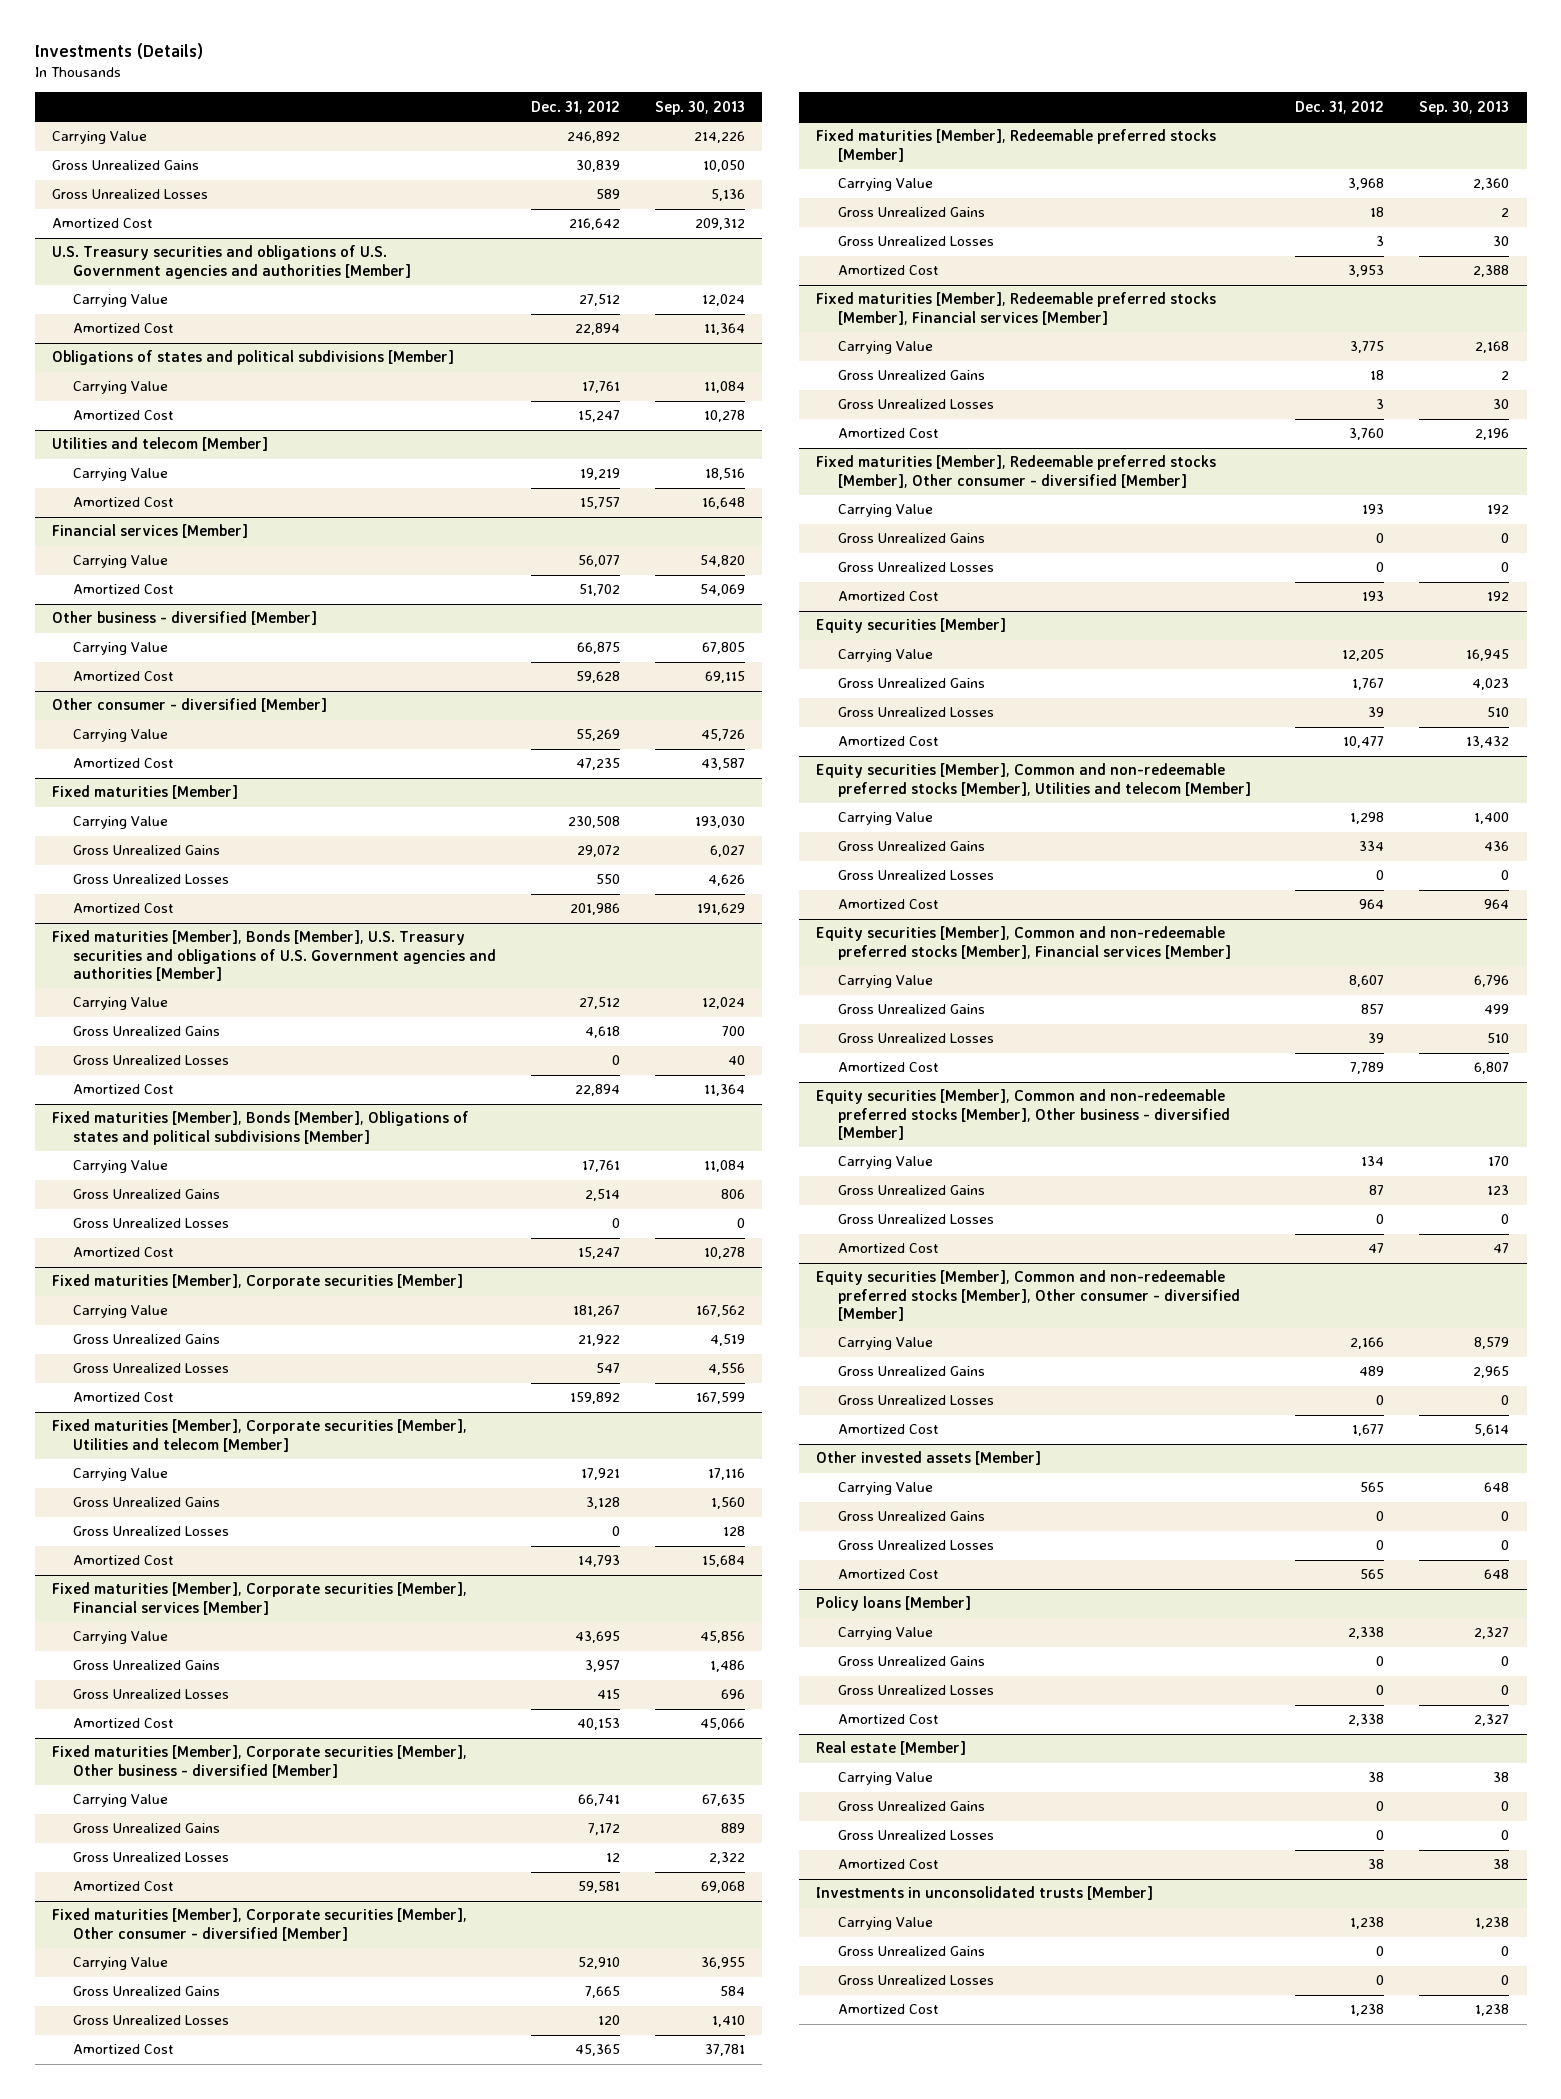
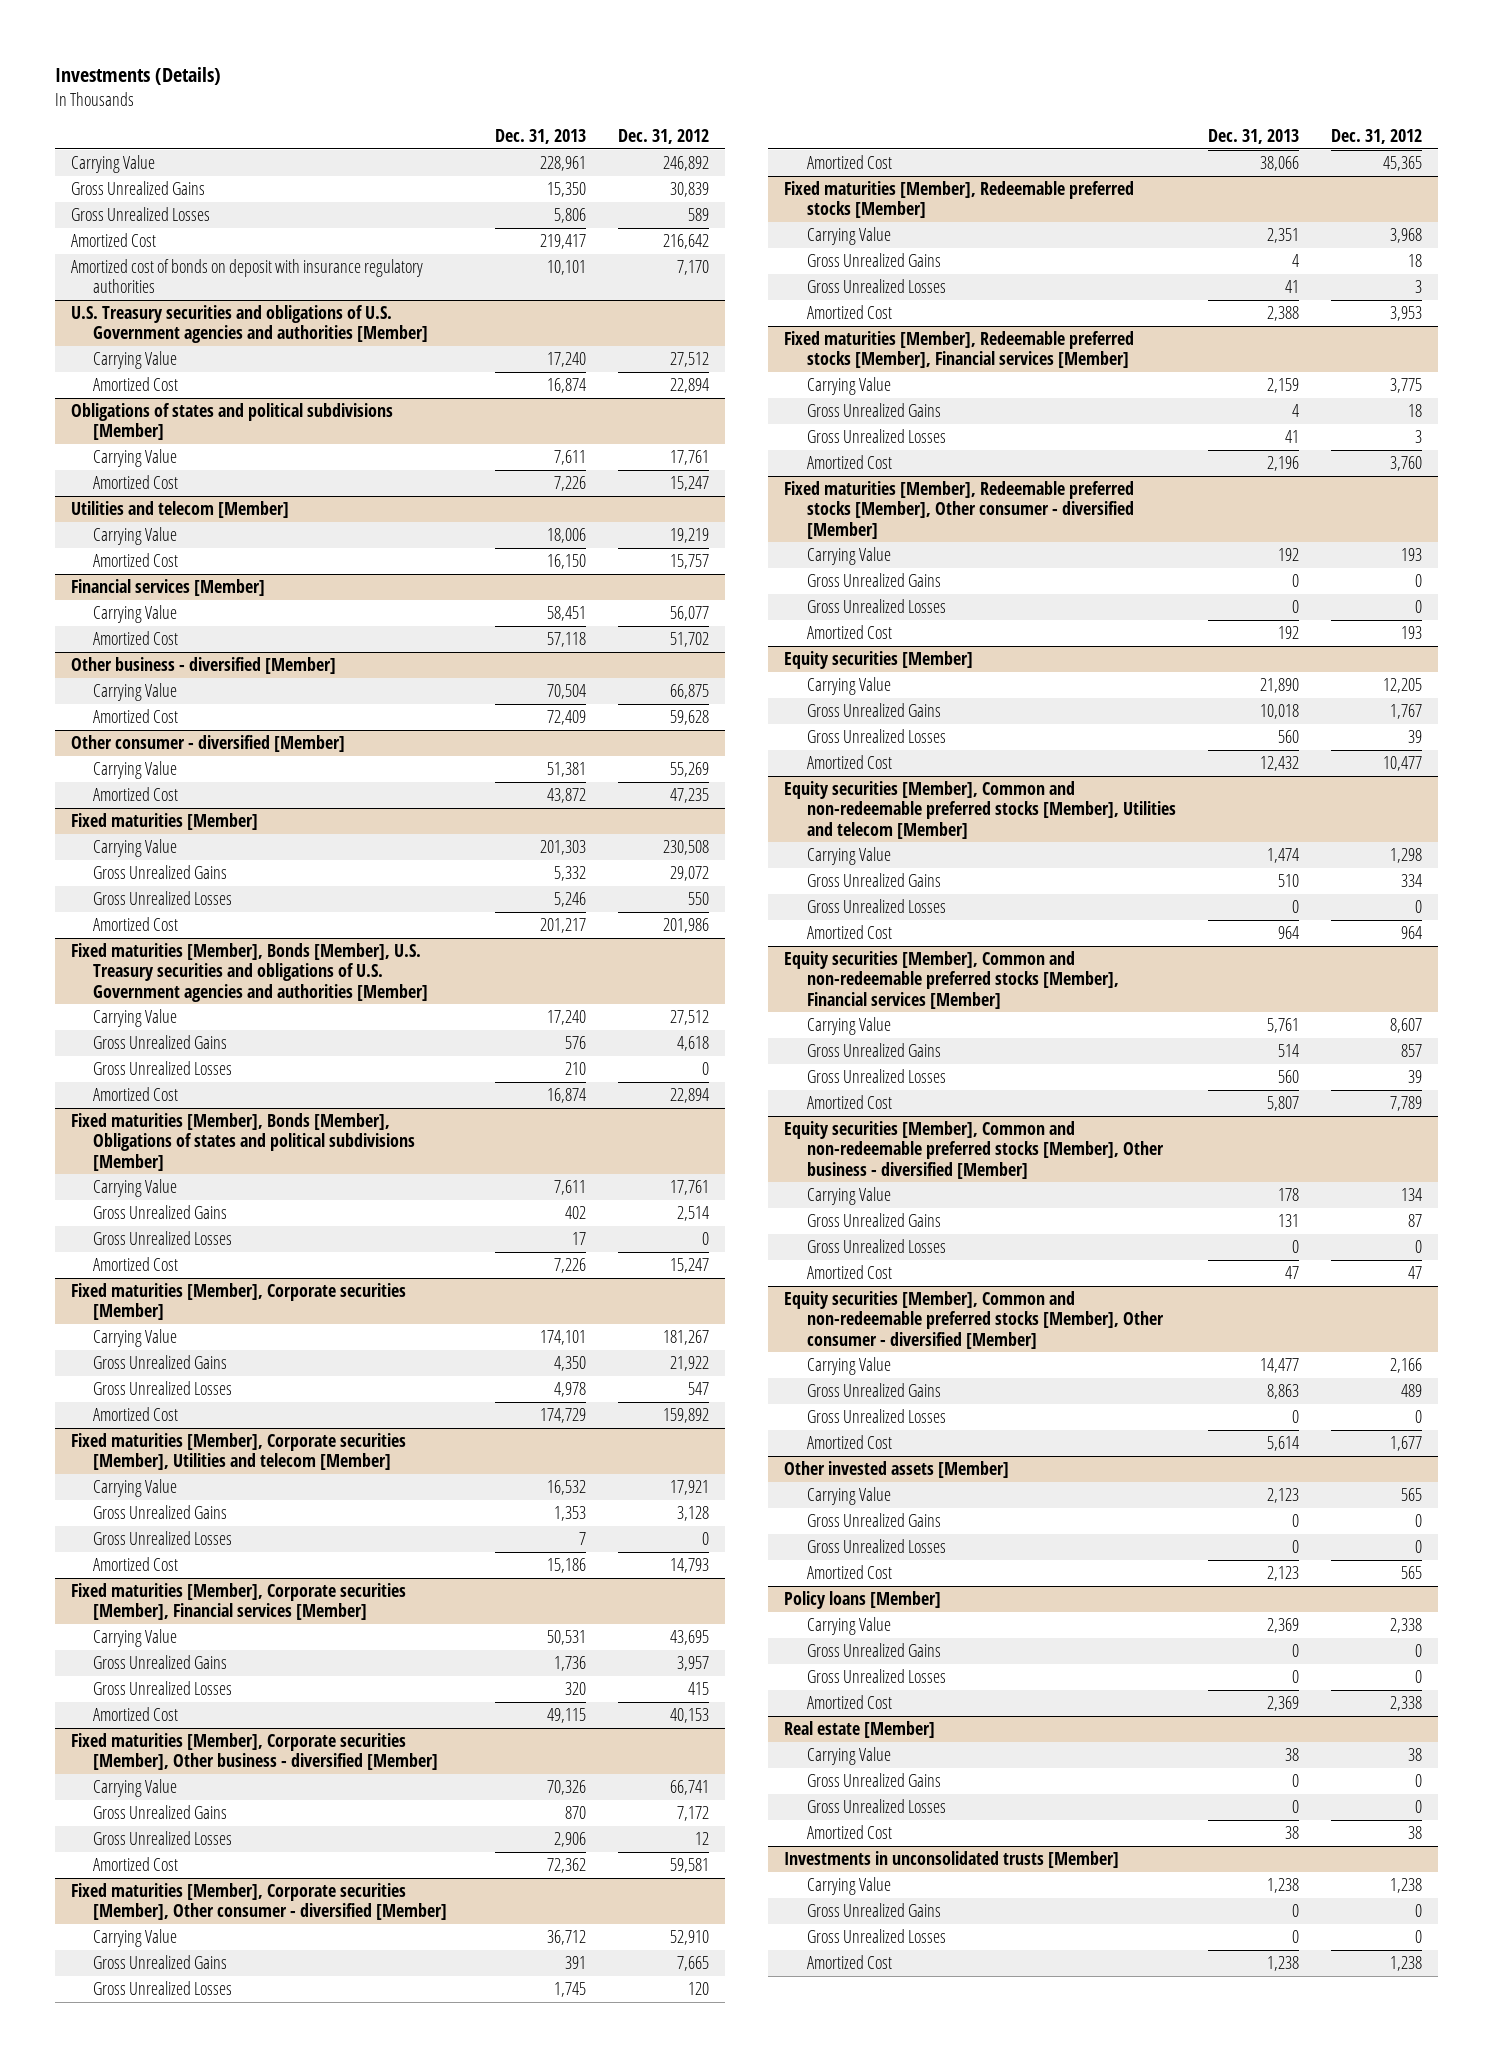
[654,100,745,115] Sep. 30, 2013 -> none
none -> [494,129,586,145] Dec. 31, 2013
none -> [71,258,424,294] Amortized cost of bonds on deposit with insurance regulatory authorities

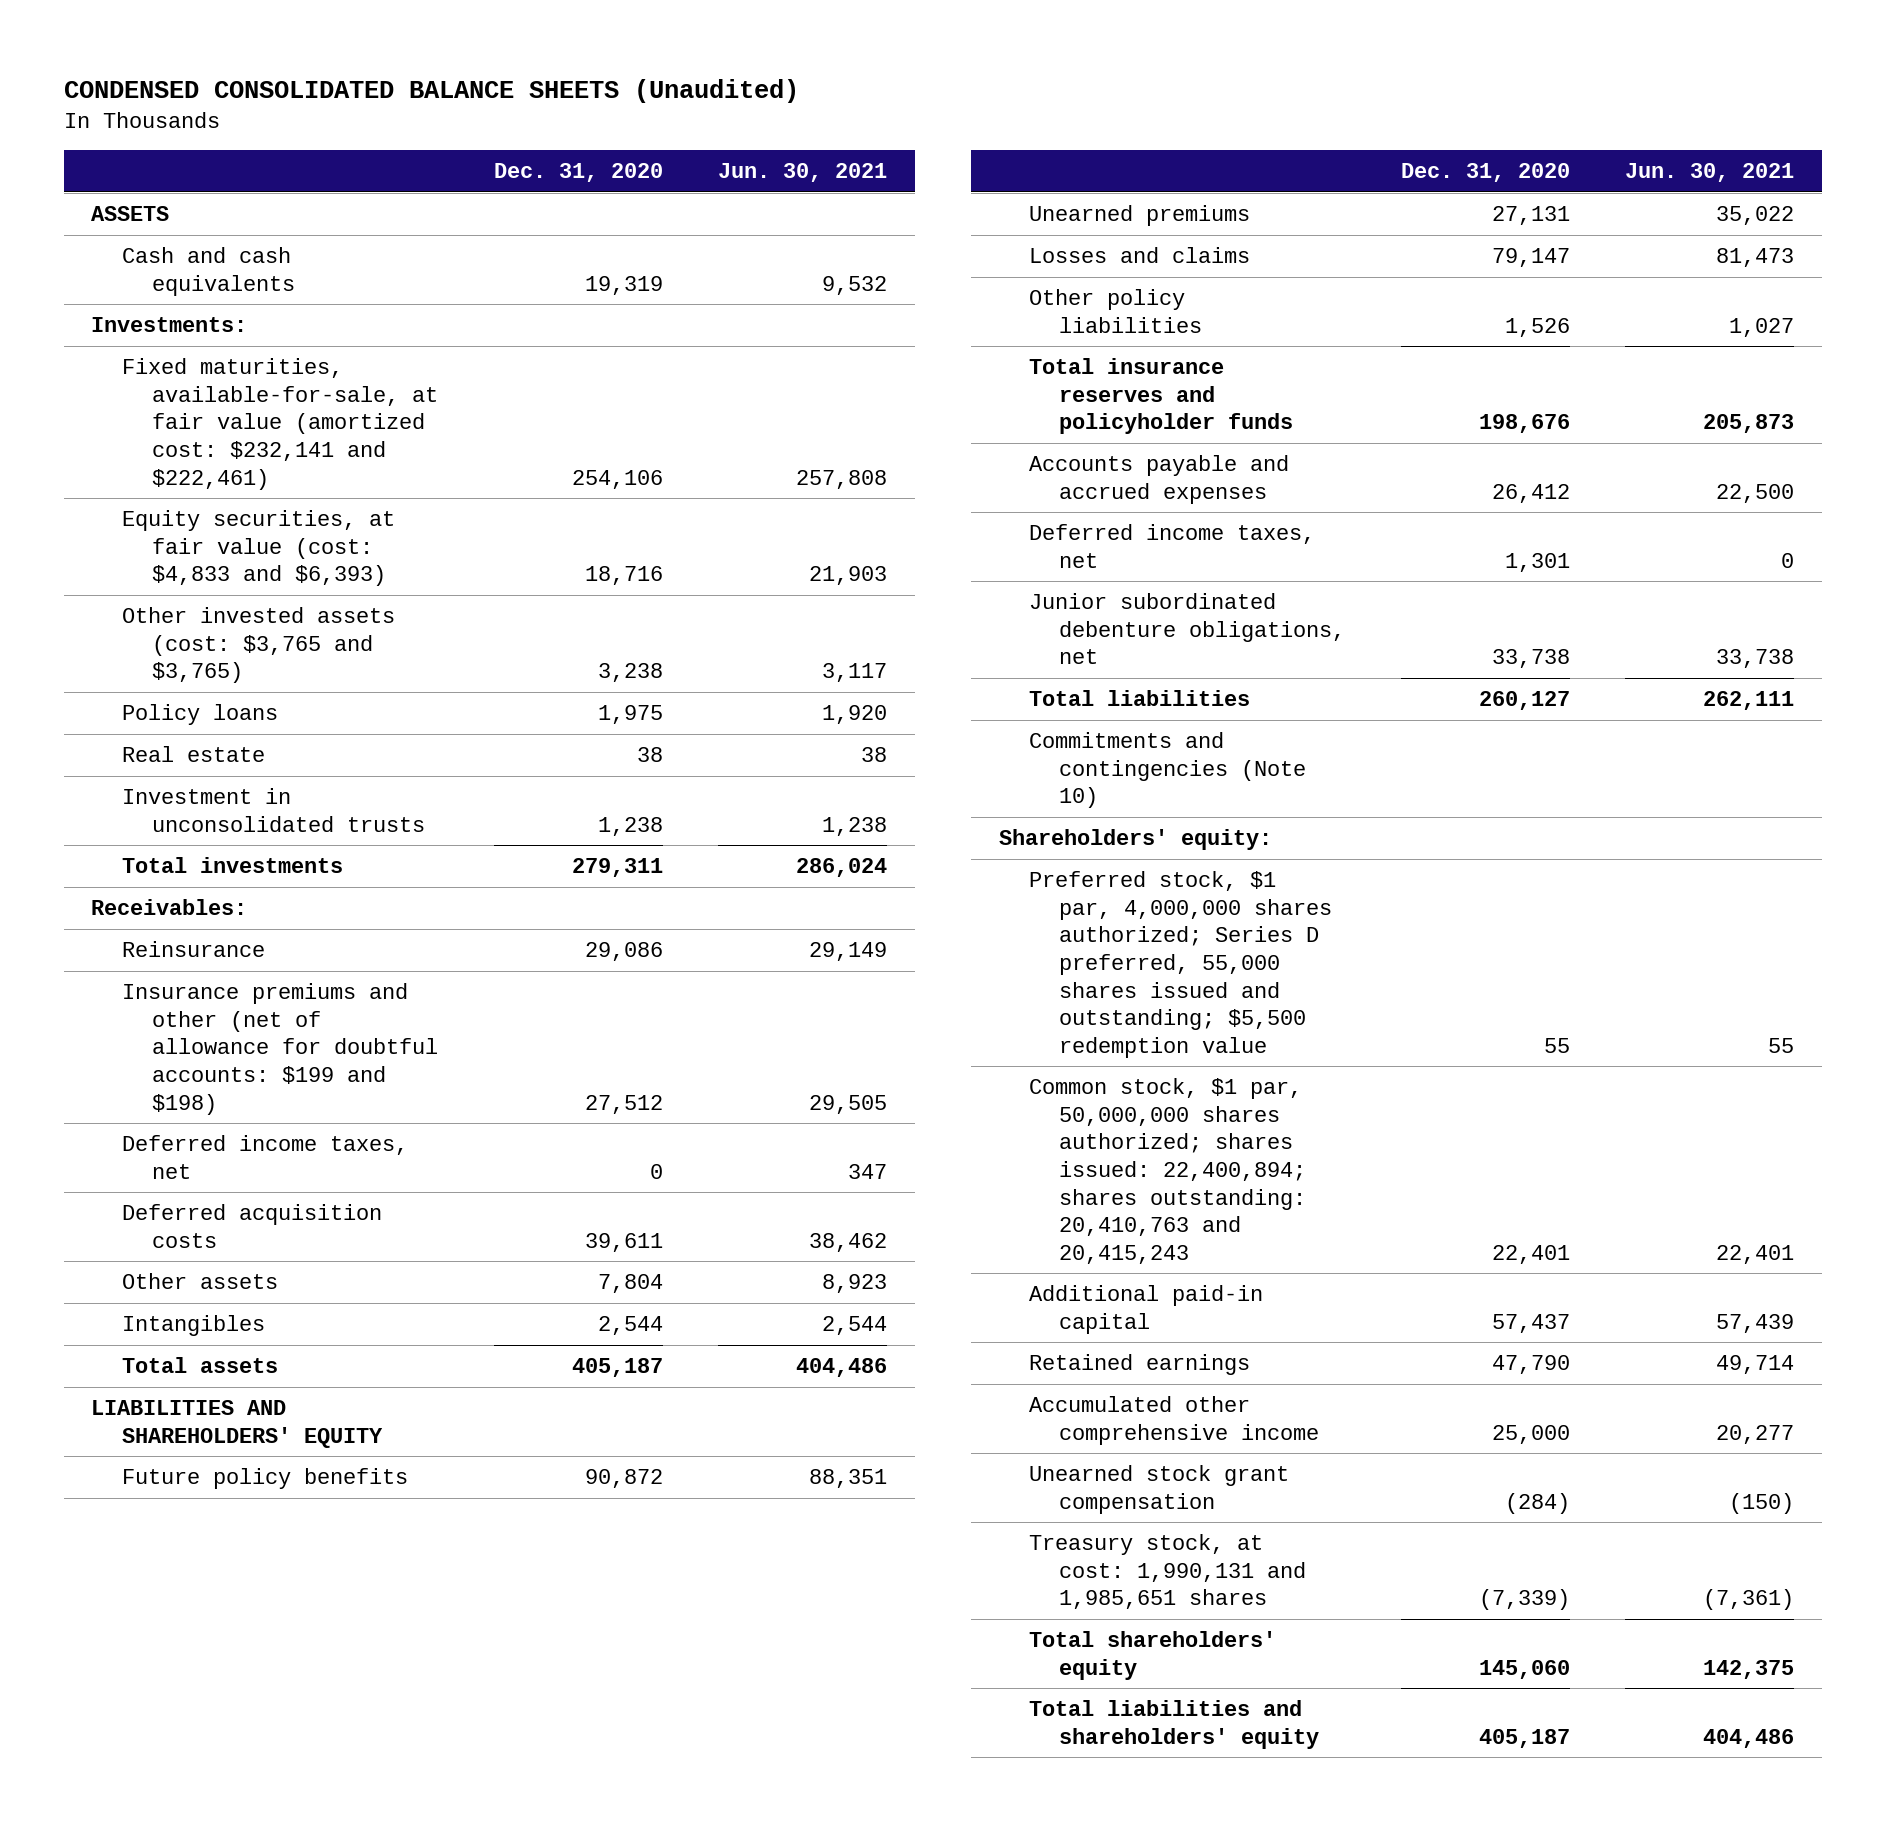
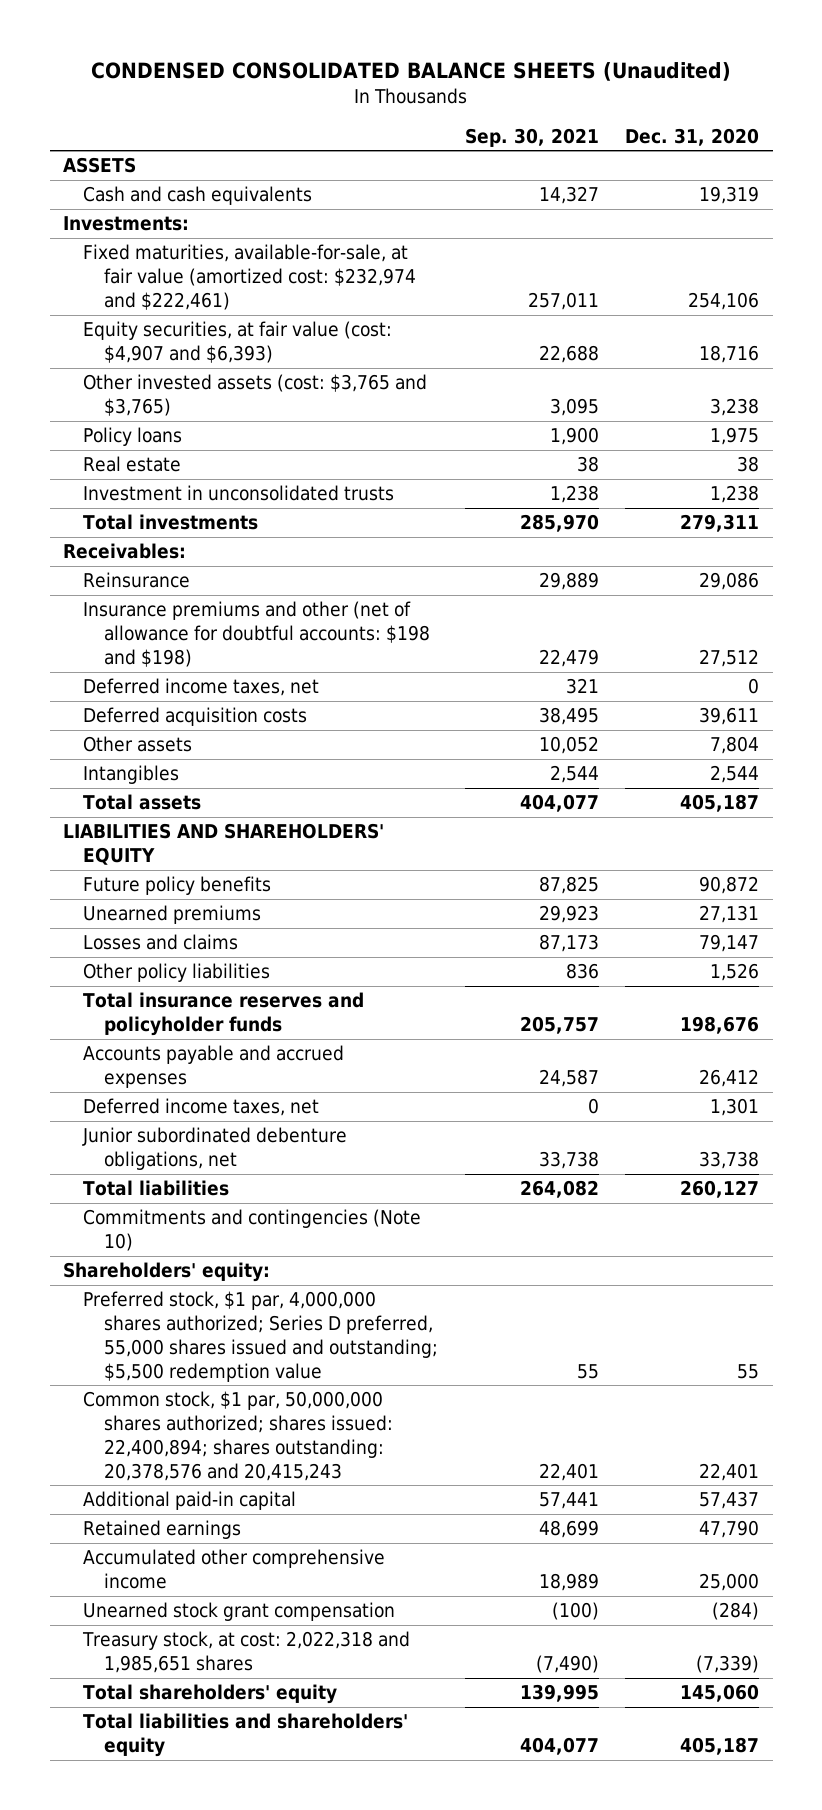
[718,163,888,183] Jun. 30, 2021 -> none
none -> [464,127,599,147] Sep. 30, 2021
[121,358,438,490] Fixed maturities, available-for-sale, at fair value (amortized cost: $232,141 and $222,461) -> [83,244,416,310] Fixed maturities, available-for-sale, at fair value (amortized cost: $232,974 and $222,461)
[121,510,395,587] Equity securities, at fair value (cost: $4,833 and $6,393) -> [83,321,393,363] Equity securities, at fair value (cost: $4,907 and $6,393)
[121,983,438,1115] Insurance premiums and other (net of allowance for doubtful accounts: $199 and $198) -> [83,601,430,667] Insurance premiums and other (net of allowance for doubtful accounts: $198 and $198)
[1028,1078,1307,1265] Common stock, $1 par, 50,000,000 shares authorized; shares issued: 22,400,894; shares outstanding: 20,410,763 and 20,415,243 -> [83,1391,393,1481] Common stock, $1 par, 50,000,000 shares authorized; shares issued: 22,400,894; shares outstanding: 20,378,576 and 20,415,243
[1028,1534,1307,1610] Treasury stock, at cost: 1,990,131 and 1,985,651 shares -> [82,1631,411,1673] Treasury stock, at cost: 2,022,318 and 1,985,651 shares

